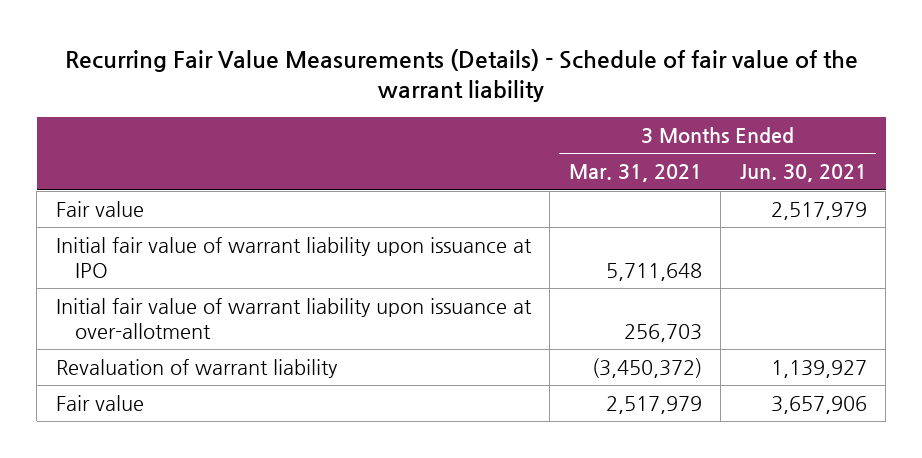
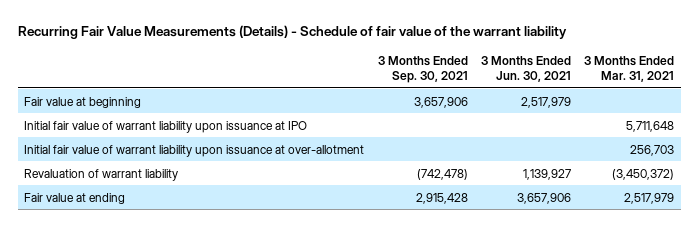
none -> [377,55,468,83] 3 Months Ended Sep. 30, 2021
[55,201,144,218] Fair value -> [24,96,142,108] Fair value at beginning
[55,395,144,412] Fair value -> [24,192,126,204] Fair value at ending

